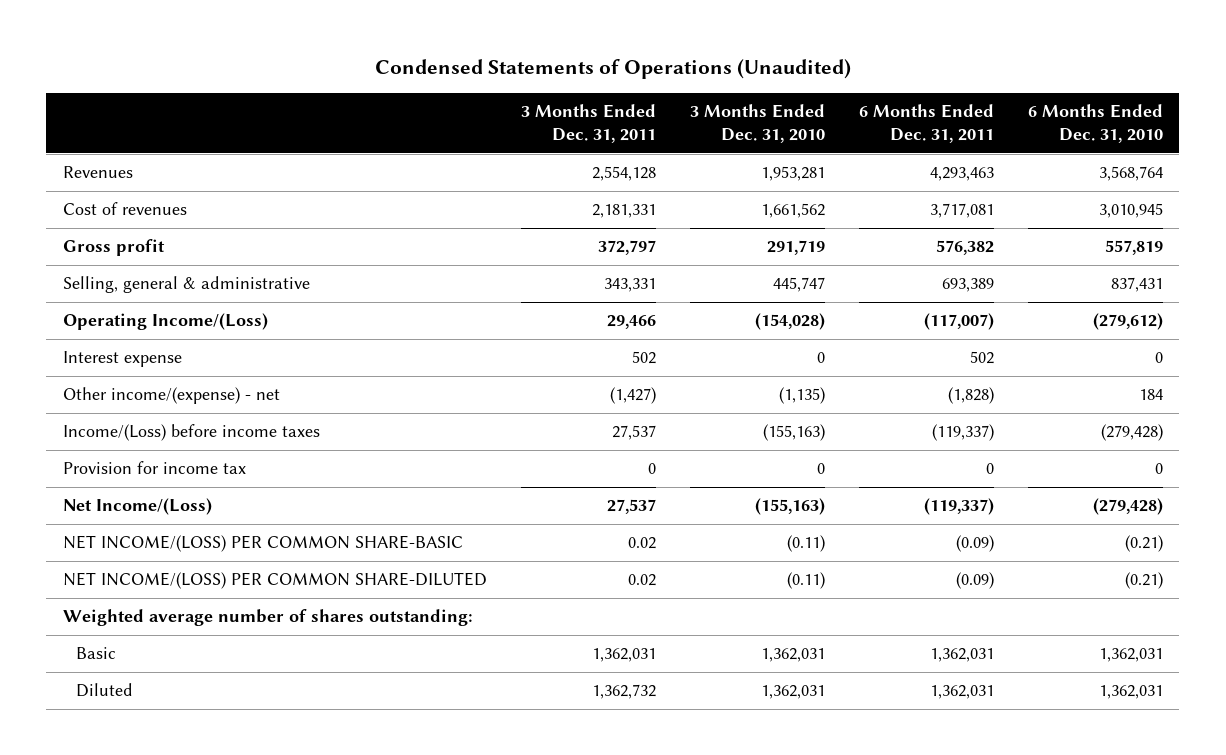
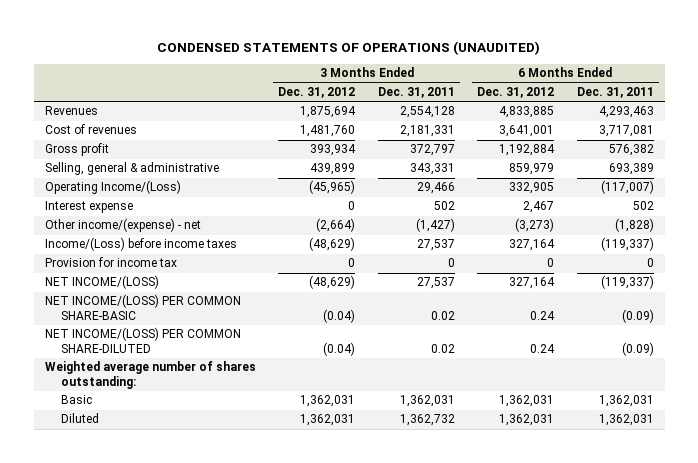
[374,59,851,80] Condensed Statements of Operations (Unaudited) -> [157,41,541,56] CONDENSED STATEMENTS OF OPERATIONS (UNAUDITED)
[689,103,825,143] 3 Months Ended Dec. 31, 2010 -> none
[1027,103,1163,143] 6 Months Ended Dec. 31, 2010 -> none
none -> [278,86,356,98] Dec. 31, 2012
none -> [477,86,555,98] Dec. 31, 2012
[63,498,213,516] Net Income/(Loss) -> [44,275,159,290] NET INCOME/(LOSS)

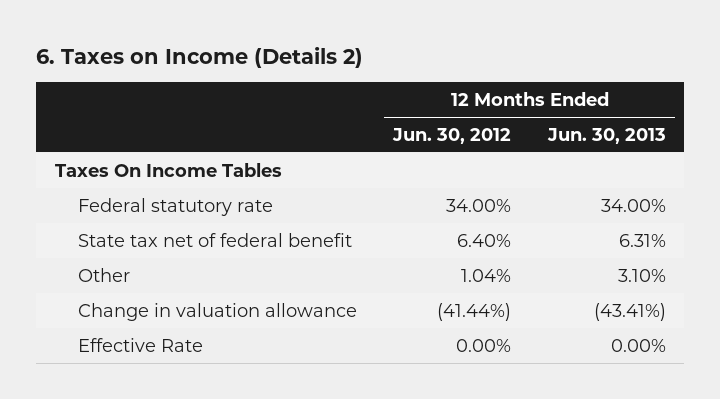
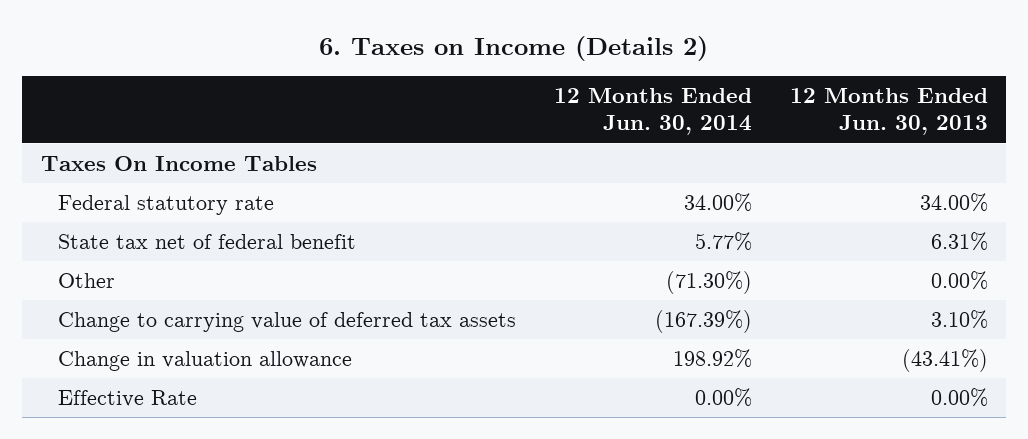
[392,127,512,144] Jun. 30, 2012 -> none
none -> [553,88,752,136] 12 Months Ended Jun. 30, 2014
[617,268,666,282] 3.10% -> [930,270,988,290] 0.00%
none -> [58,311,517,332] Change to carrying value of deferred tax assets

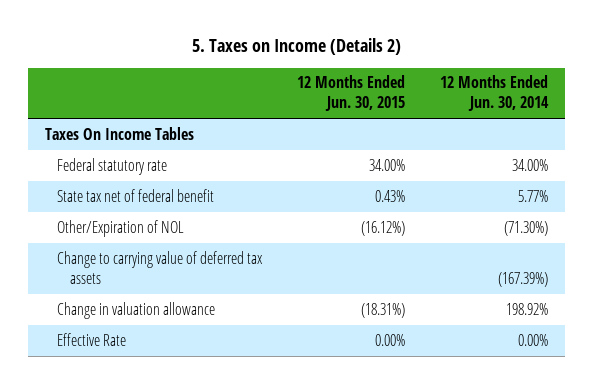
[319,35,709,61] 6. Taxes on Income (Details 2) -> [191,38,401,56] 5. Taxes on Income (Details 2)
[789,88,988,136] 12 Months Ended Jun. 30, 2013 -> none
none -> [297,75,406,112] 12 Months Ended Jun. 30, 2015
[58,272,116,288] Other -> [57,219,185,237] Other/Expiration of NOL

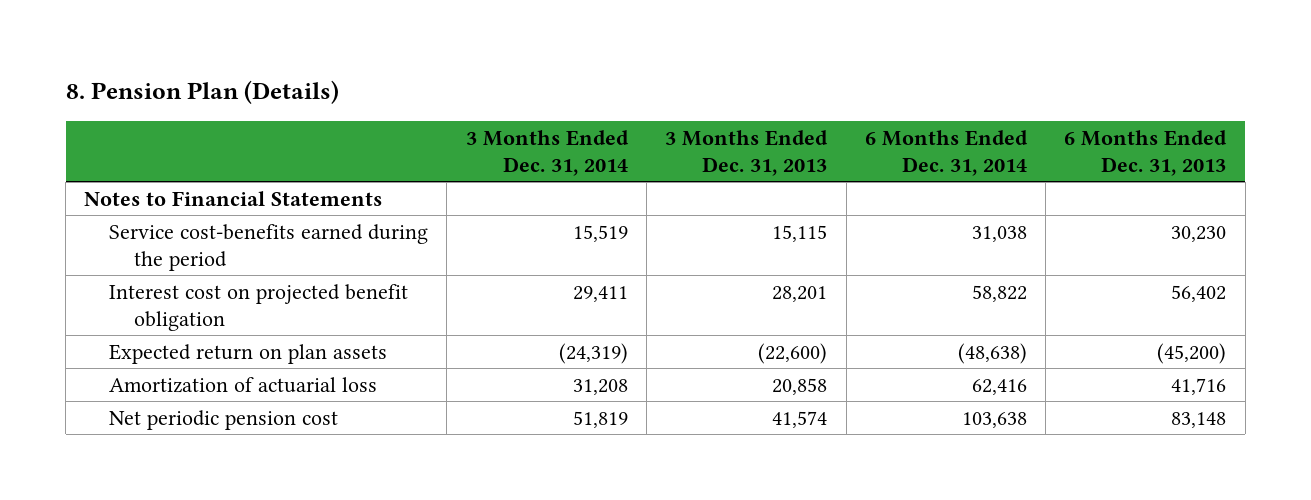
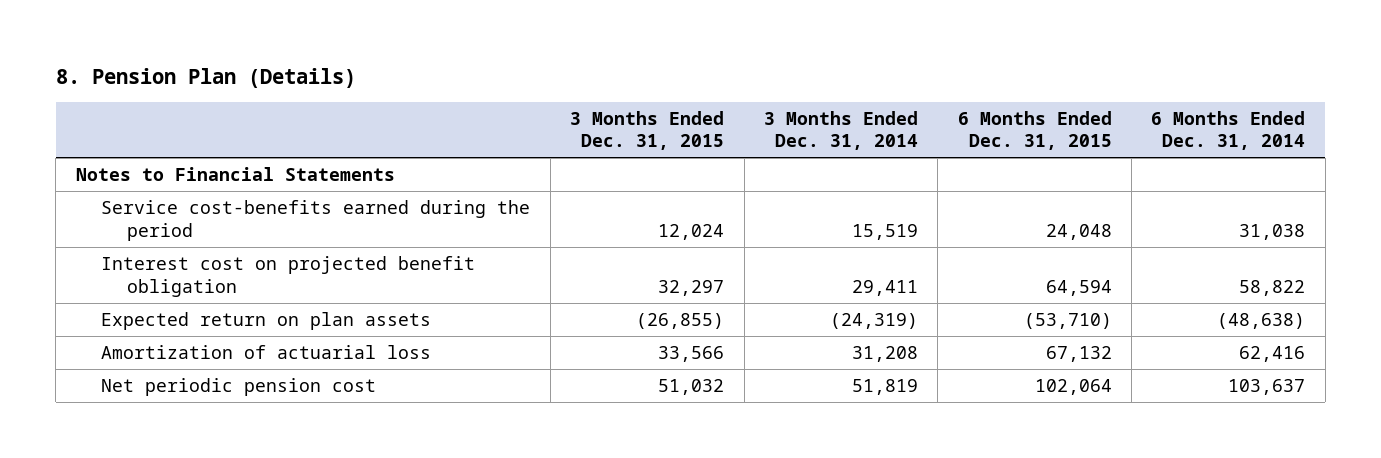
[665,129,829,176] 3 Months Ended Dec. 31, 2013 -> none
[1064,129,1228,176] 6 Months Ended Dec. 31, 2013 -> none
none -> [570,110,725,151] 3 Months Ended Dec. 31, 2015
none -> [957,110,1112,151] 6 Months Ended Dec. 31, 2015
[961,411,1027,428] 103,638 -> [1228,378,1306,395] 103,637

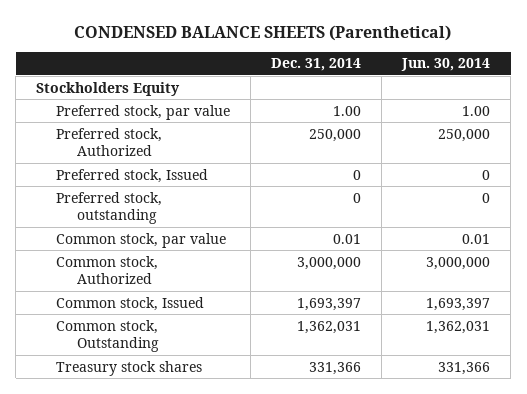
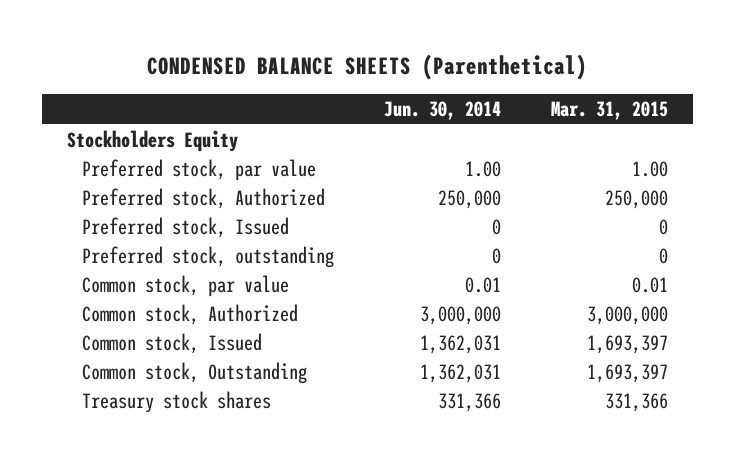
[271,58,362,72] Dec. 31, 2014 -> none
none -> [550,101,668,121] Mar. 31, 2015
[426,297,491,311] 1,693,397 -> [419,334,501,354] 1,362,031

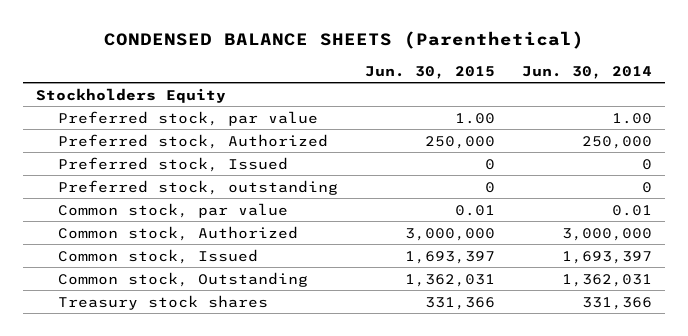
[550,101,668,121] Mar. 31, 2015 -> none
none -> [364,65,495,79] Jun. 30, 2015
[419,334,501,354] 1,362,031 -> [561,250,652,264] 1,693,397

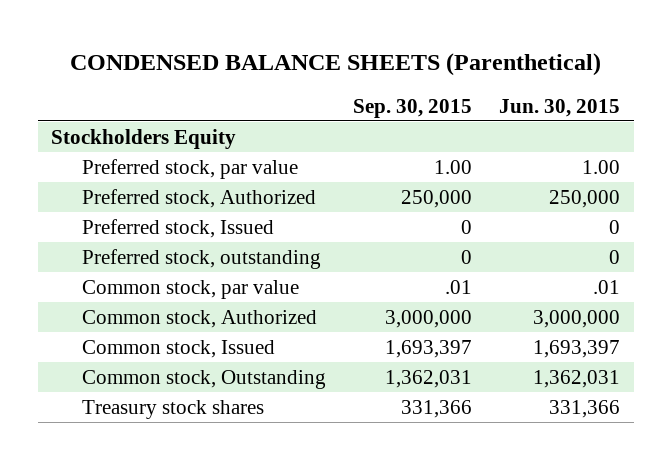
[521,65,652,79] Jun. 30, 2014 -> none
none -> [353,98,473,118] Sep. 30, 2015
[454,204,495,216] 0.01 -> [593,279,621,294] .01

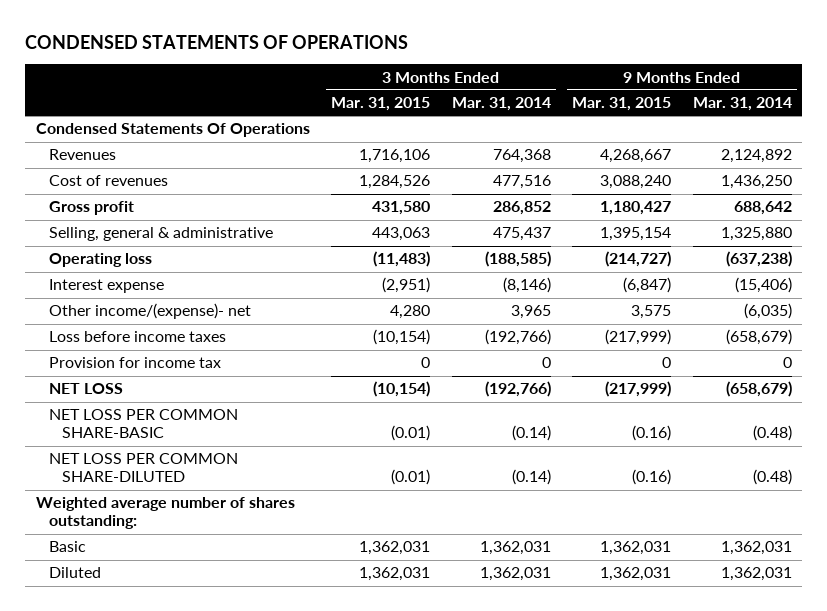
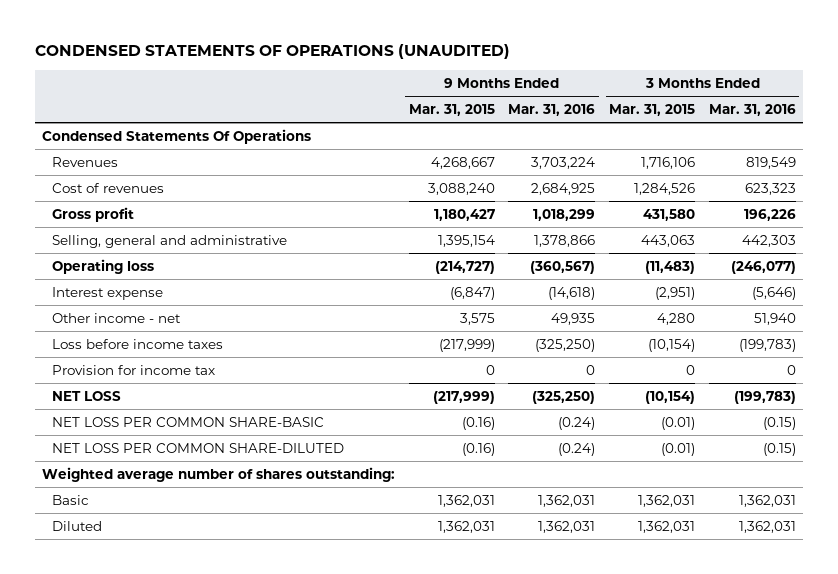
[24,34,408,49] CONDENSED STATEMENTS OF OPERATIONS -> [34,44,510,60] CONDENSED STATEMENTS OF OPERATIONS (UNAUDITED)
[451,97,551,112] Mar. 31, 2014 -> none
[692,97,792,112] Mar. 31, 2014 -> none
none -> [508,103,596,116] Mar. 31, 2016
none -> [709,103,797,116] Mar. 31, 2016
[49,227,274,242] Selling, general & administrative -> [51,234,287,248] Selling, general and administrative
[49,303,252,320] Other income/(expense)- net -> [51,312,181,323] Other income - net

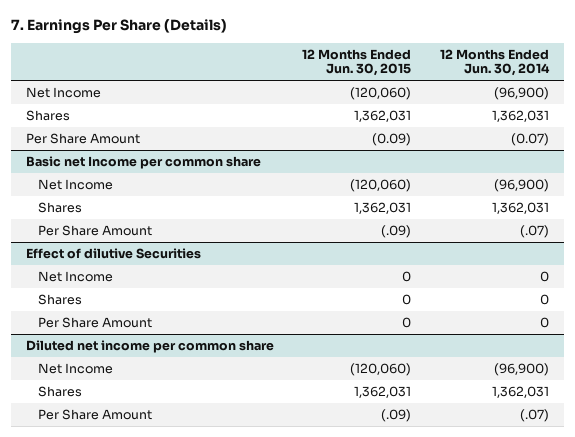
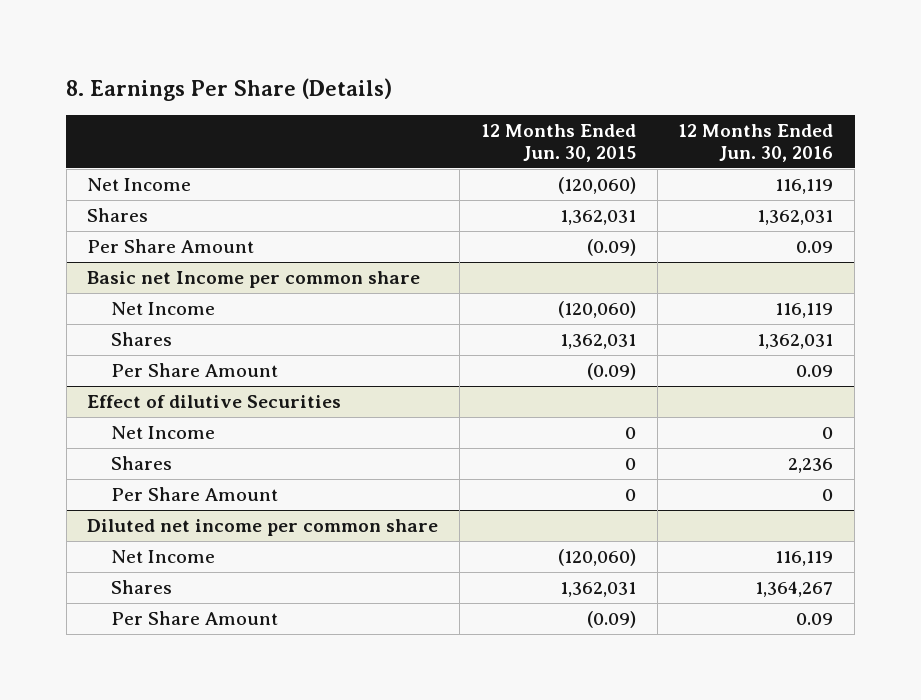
[11,19,228,35] 7. Earnings Per Share (Details) -> [66,77,393,101] 8. Earnings Per Share (Details)
[440,48,551,77] 12 Months Ended Jun. 30, 2014 -> none
none -> [678,123,834,162] 12 Months Ended Jun. 30, 2016
[381,224,412,238] (.09) -> [586,363,636,381] (0.09)
[381,408,412,422] (.09) -> [586,611,636,629] (0.09)

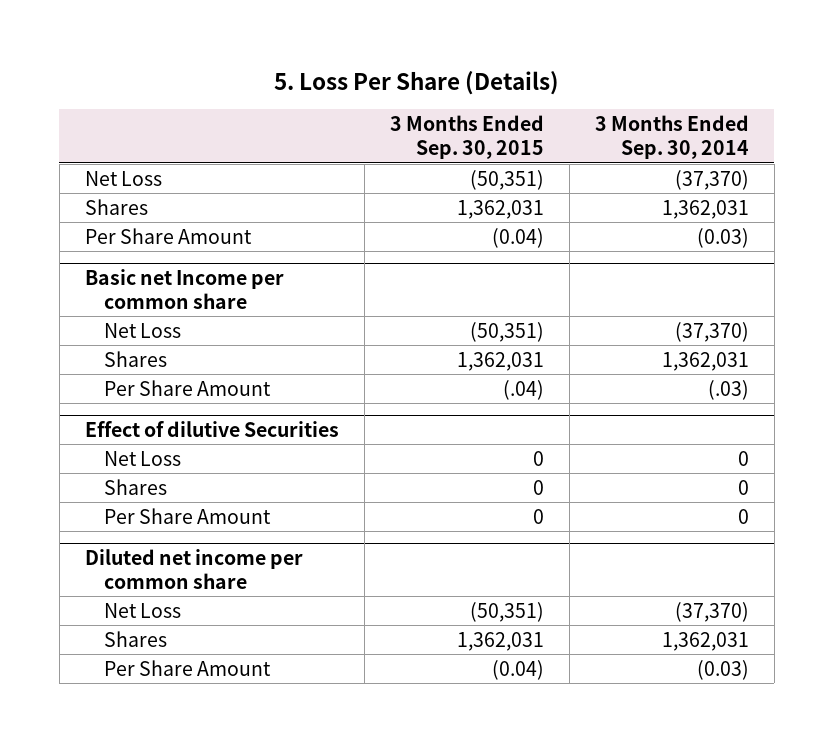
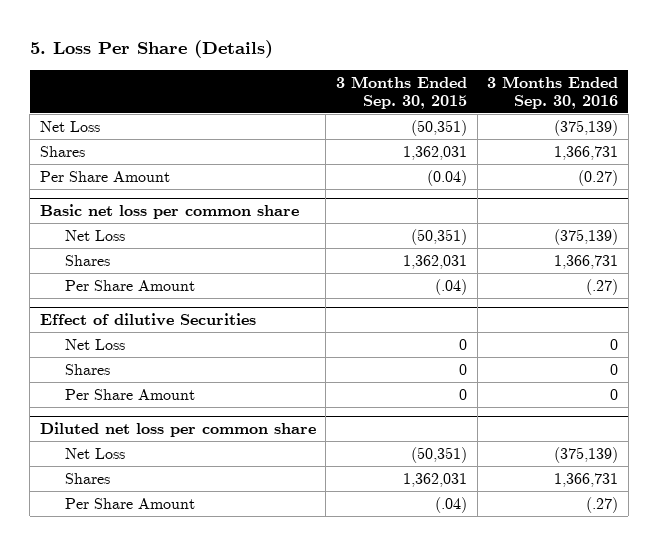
[594,115,749,160] 3 Months Ended Sep. 30, 2014 -> none
none -> [487,75,619,109] 3 Months Ended Sep. 30, 2016
[84,268,284,309] Basic net Income per common share -> [39,203,299,219] Basic net loss per common share
[84,548,303,589] Diluted net income per common share -> [39,421,316,437] Diluted net loss per common share
[491,659,544,680] (0.04) -> [435,496,468,513] (.04)

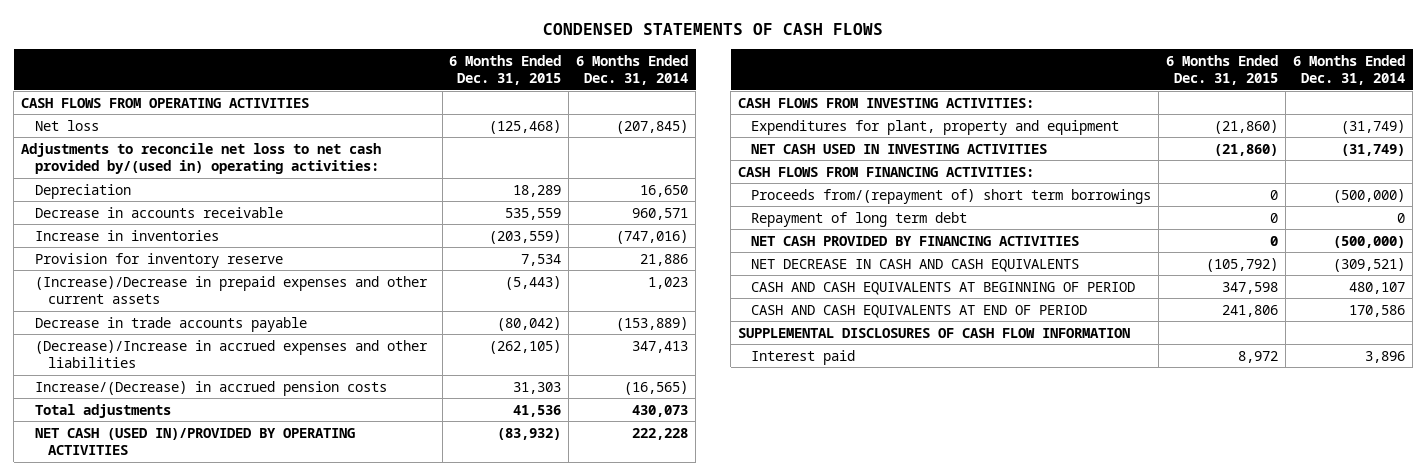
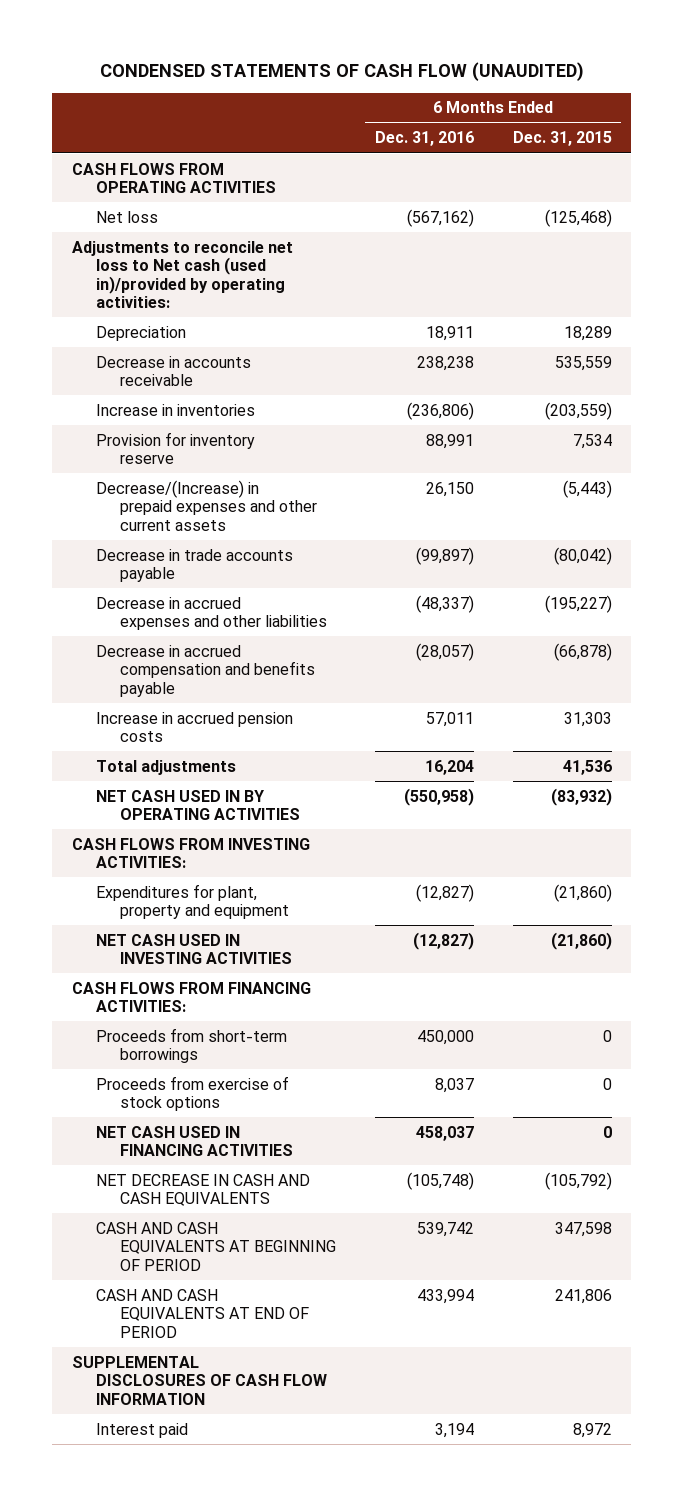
[543,23,884,36] CONDENSED STATEMENTS OF CASH FLOWS -> [99,62,584,82] CONDENSED STATEMENTS OF CASH FLOW (UNAUDITED)
[576,54,689,86] 6 Months Ended Dec. 31, 2014 -> none
none -> [374,131,474,147] Dec. 31, 2016
[21,142,382,174] Adjustments to reconcile net loss to net cash provided by/(used in) operating activities: -> [71,240,293,309] Adjustments to reconcile net loss to Net cash (used in)/provided by operating activities:
[34,275,428,304] (Increase)/Decrease in prepaid expenses and other current assets -> [96,479,318,531] Decrease/(Increase) in prepaid expenses and other current assets
[34,339,428,368] (Decrease)/Increase in accrued expenses and other liabilities -> [96,596,328,631] Decrease in accrued expenses and other liabilities
[489,339,562,354] (262,105) -> [544,594,612,613] (195,227)
none -> [96,644,316,697] Decrease in accrued compensation and benefits payable
[34,380,387,396] Increase/(Decrease) in accrued pension costs -> [96,711,294,743] Increase in accrued pension costs
[34,427,355,455] NET CASH (USED IN)/PROVIDED BY OPERATING ACTIVITIES -> [96,789,301,821] NET CASH USED IN BY OPERATING ACTIVITIES
[751,211,968,227] Repayment of long term debt -> none
[751,188,1152,204] Proceeds from/(repayment of) short term borrowings -> [96,1027,288,1064] Proceeds from short-term borrowings
none -> [96,1075,290,1112] Proceeds from exercise of stock options
[751,235,1080,246] NET CASH PROVIDED BY FINANCING ACTIVITIES -> [96,1125,294,1157] NET CASH USED IN FINANCING ACTIVITIES

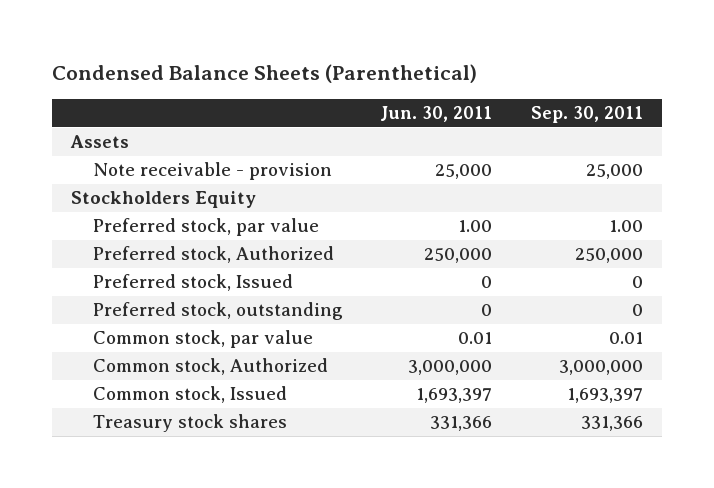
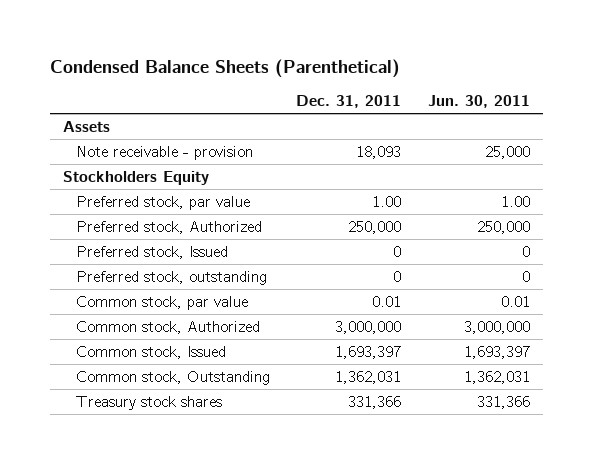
[531,105,644,123] Sep. 30, 2011 -> none
none -> [296,95,402,109] Dec. 31, 2011
none -> [76,370,271,385] Common stock, Outstanding

